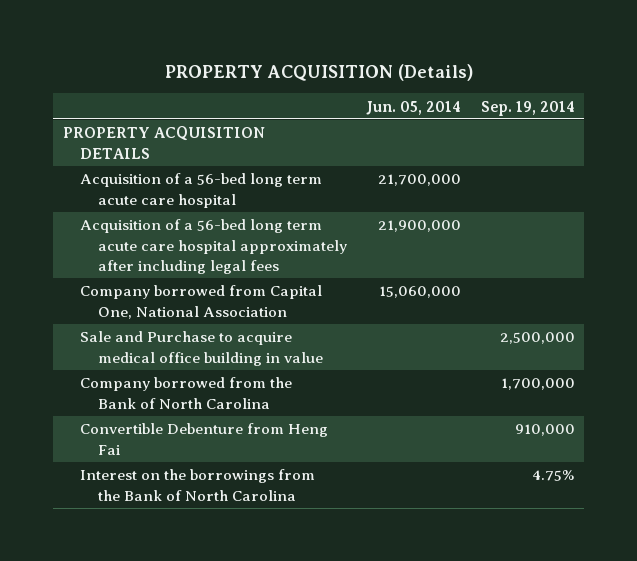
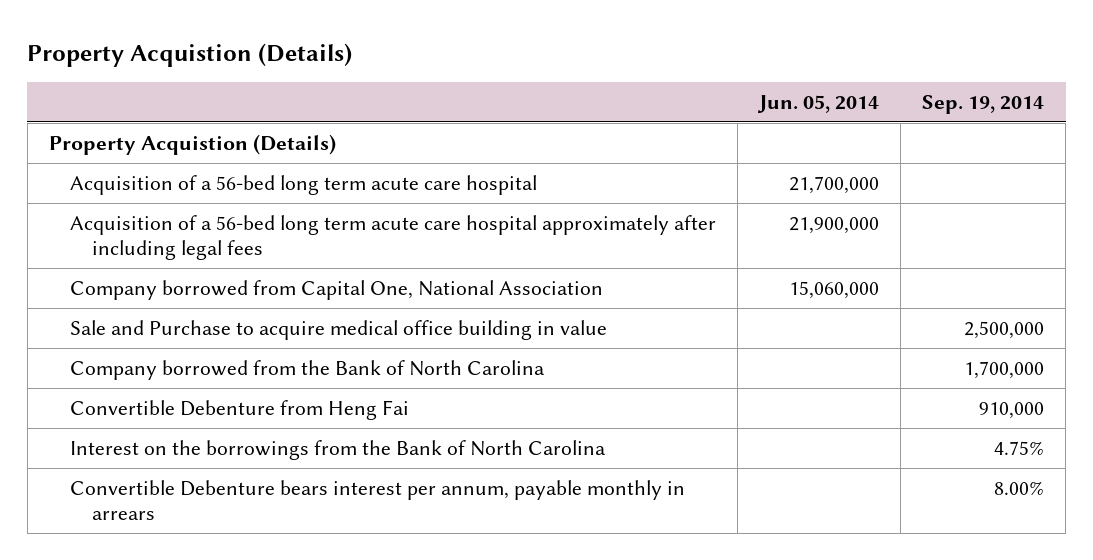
[164,63,473,81] PROPERTY ACQUISITION (Details) -> [27,42,353,67] Property Acquistion (Details)
[62,126,265,159] PROPERTY ACQUISITION DETAILS -> [48,133,336,155] Property Acquistion (Details)
none -> [70,479,686,521] Convertible Debenture bears interest per annum, payable monthly in arrears

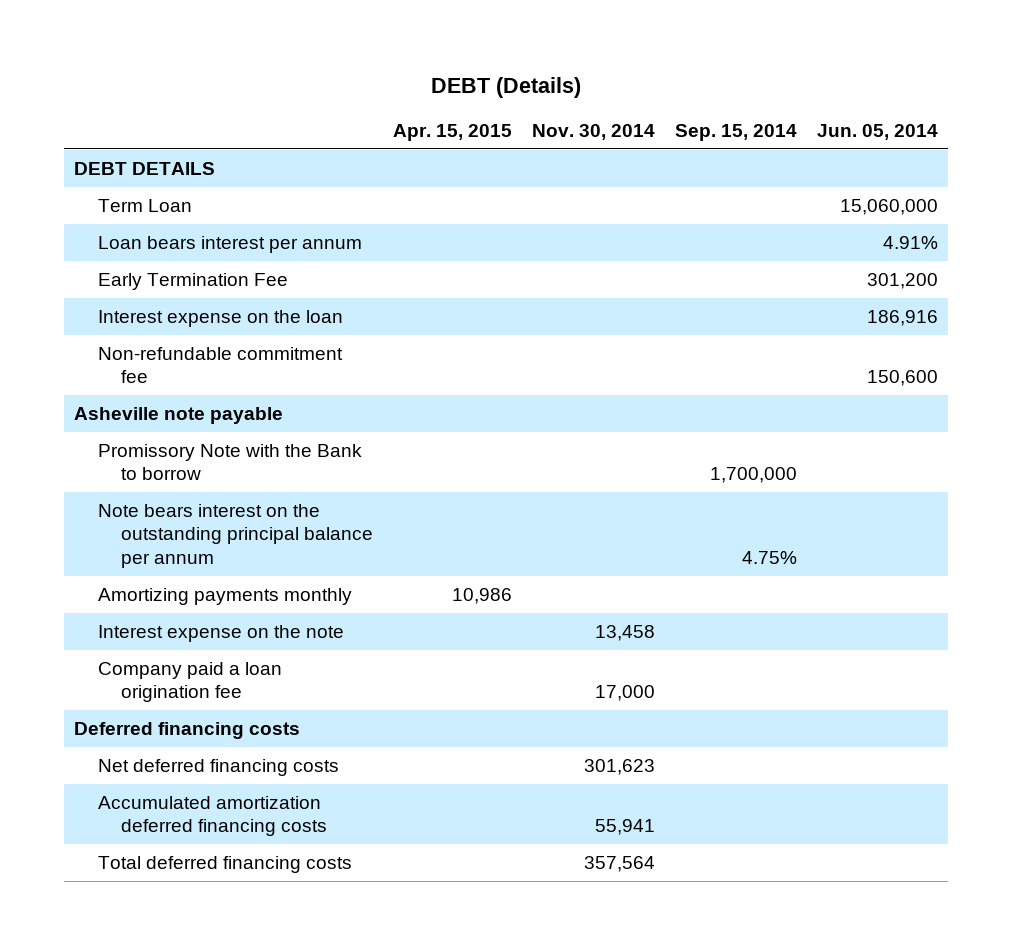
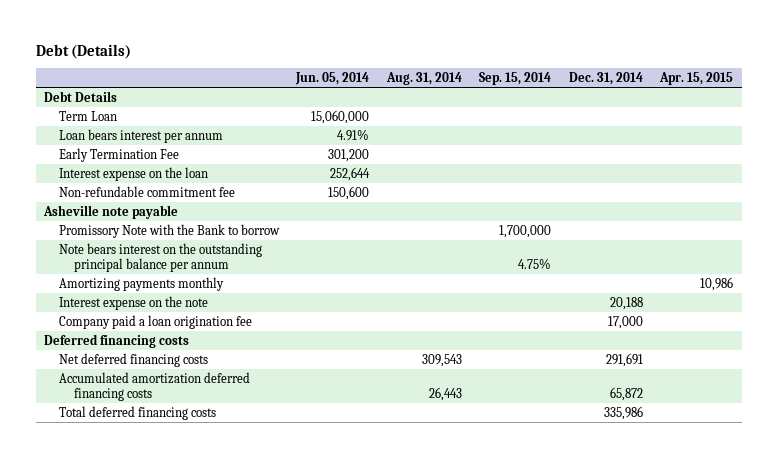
[431,77,582,99] DEBT (Details) -> [35,43,131,59] Debt (Details)
[532,124,656,141] Nov. 30, 2014 -> none
none -> [385,72,462,86] Aug. 31, 2014
none -> [568,72,643,86] Dec. 31, 2014
[74,161,216,175] DEBT DETAILS -> [44,90,118,102] Debt Details
[867,309,939,326] 186,916 -> [330,166,371,181] 252,644

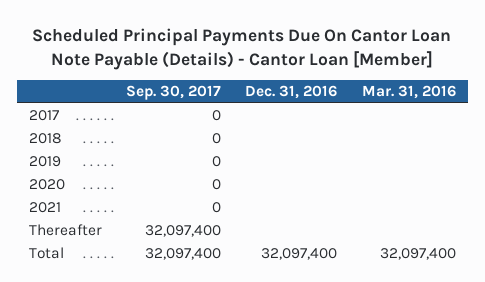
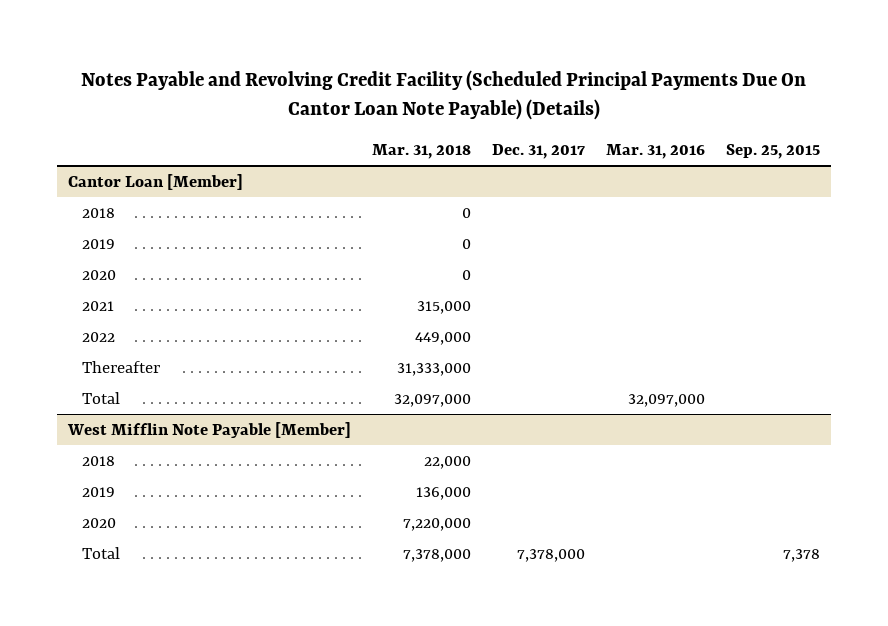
[32,27,452,70] Scheduled Principal Payments Due On Cantor Loan Note Payable (Details) - Cantor Loan [Member] -> [81,70,807,121] Notes Payable and Revolving Credit Facility (Scheduled Principal Payments Due On Cantor Loan Note Payable) (Details)
[126,85,222,101] Sep. 30, 2017 -> none
[245,85,338,100] Dec. 31, 2016 -> none
none -> [372,143,472,159] Mar. 31, 2018
none -> [492,143,586,159] Dec. 31, 2017
none -> [726,143,821,159] Sep. 25, 2015
[29,110,60,122] 2017 -> none
[29,133,63,145] 2018 -> none
[29,156,62,168] 2019 -> none
[29,179,66,191] 2020 -> none
[29,202,62,214] 2021 -> none
[29,224,103,237] Thereafter -> none
[29,247,65,260] Total -> none
none -> [67,173,243,190] Cantor Loan [Member]
none -> [82,207,116,218] 2018
none -> [82,238,116,249] 2019
none -> [82,269,117,280] 2020
none -> [82,300,115,311] 2021
none -> [82,331,116,342] 2022
none -> [82,360,161,373] Thereafter
none -> [82,391,121,404] Total
none -> [66,421,351,438] West Mifflin Note Payable [Member]
none -> [82,455,116,466] 2018
none -> [82,486,116,497] 2019
none -> [82,517,117,528] 2020
none -> [82,546,121,559] Total

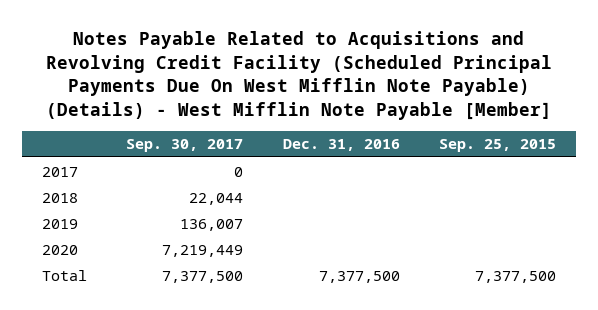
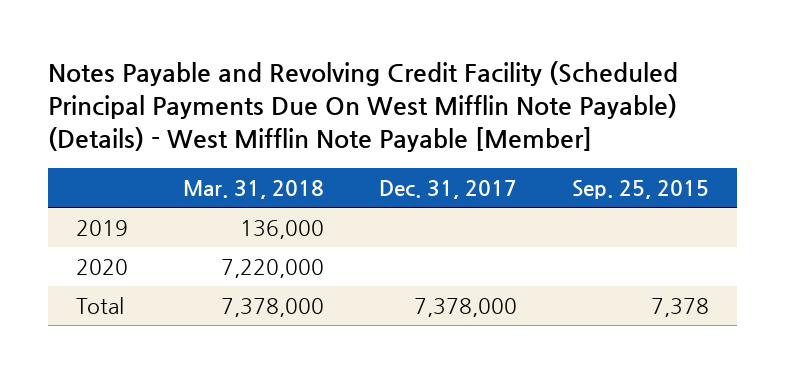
[45,31,552,120] Notes Payable Related to Acquisitions and Revolving Credit Facility (Scheduled Principal Payments Due On West Mifflin Note Payable) (Details) - West Mifflin Note Payable [Member] -> [47,60,678,152] Notes Payable and Revolving Credit Facility (Scheduled Principal Payments Due On West Mifflin Note Payable) (Details) - West Mifflin Note Payable [Member]
[126,139,244,153] Sep. 30, 2017 -> none
[282,139,400,152] Dec. 31, 2016 -> none
none -> [182,180,324,200] Mar. 31, 2018
none -> [378,180,517,200] Dec. 31, 2017
[41,166,78,177] 2017 -> none
[41,192,78,203] 2018 -> none
[475,270,557,283] 7,377,500 -> [651,297,710,317] 7,378

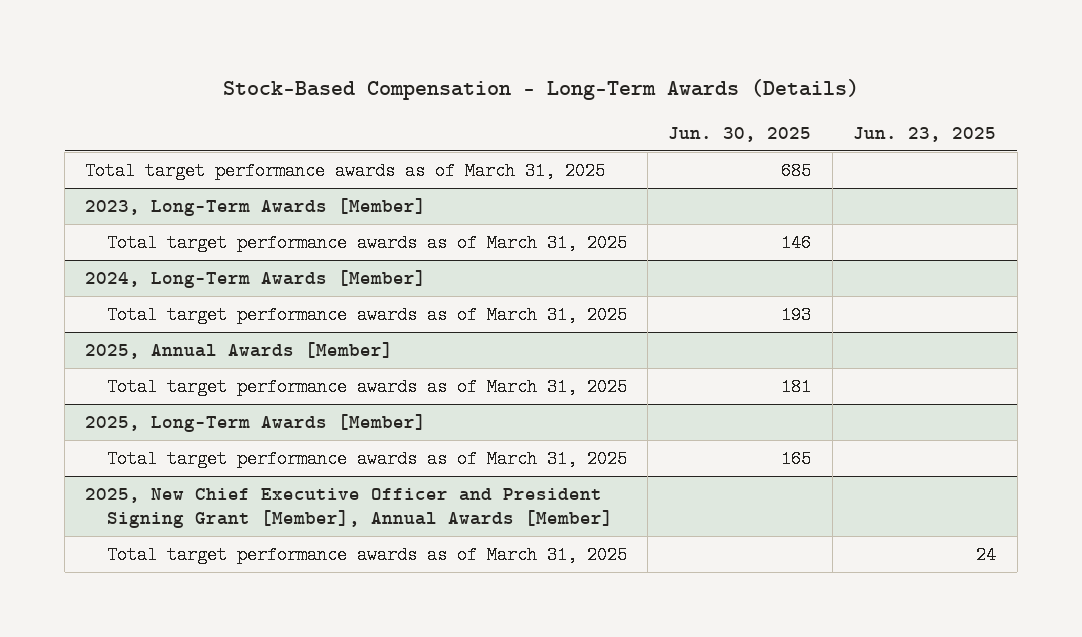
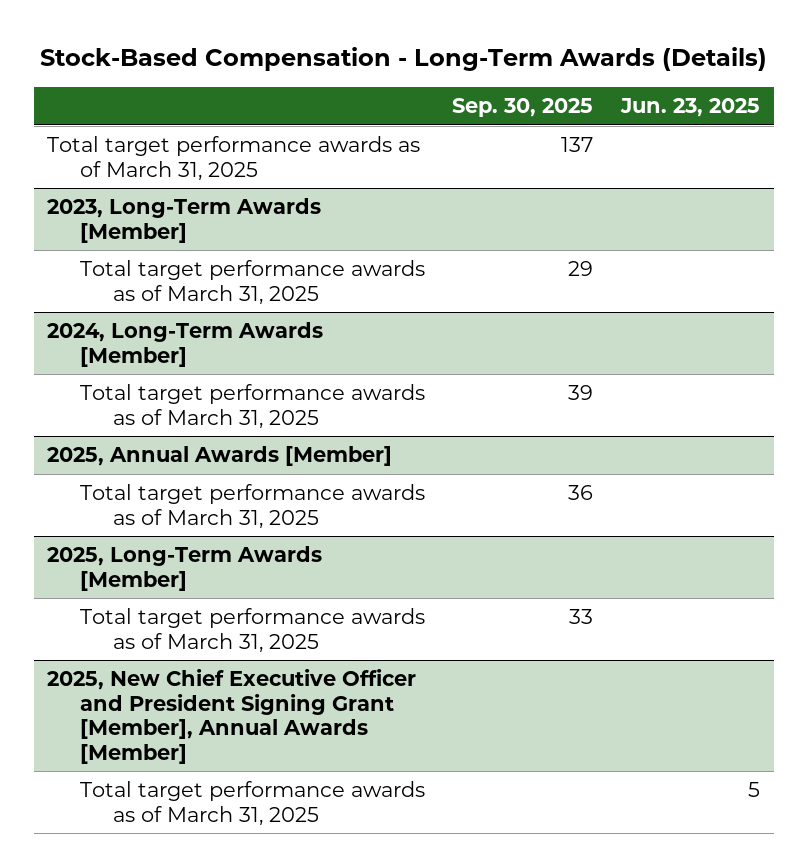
[668,126,812,142] Jun. 30, 2025 -> none
none -> [452,98,594,118] Sep. 30, 2025
[976,546,997,565] 24 -> [747,782,760,798] 5

